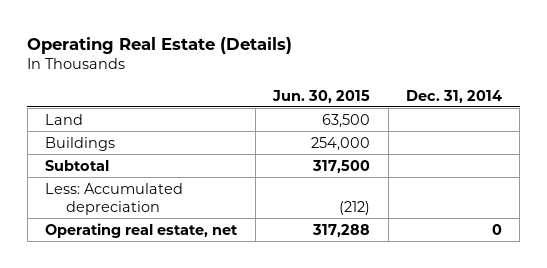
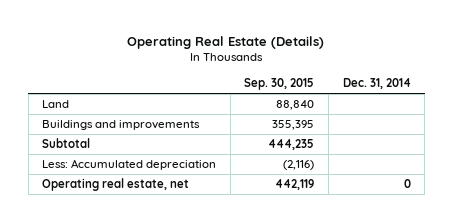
[272,89,371,103] Jun. 30, 2015 -> none
none -> [244,78,315,91] Sep. 30, 2015
[45,136,116,151] Buildings -> [42,120,201,131] Buildings and improvements

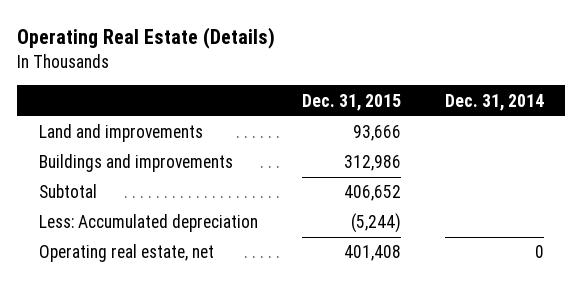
[244,78,315,91] Sep. 30, 2015 -> none
none -> [301,93,401,111] Dec. 31, 2015
[42,100,70,109] Land -> [39,124,204,143] Land and improvements

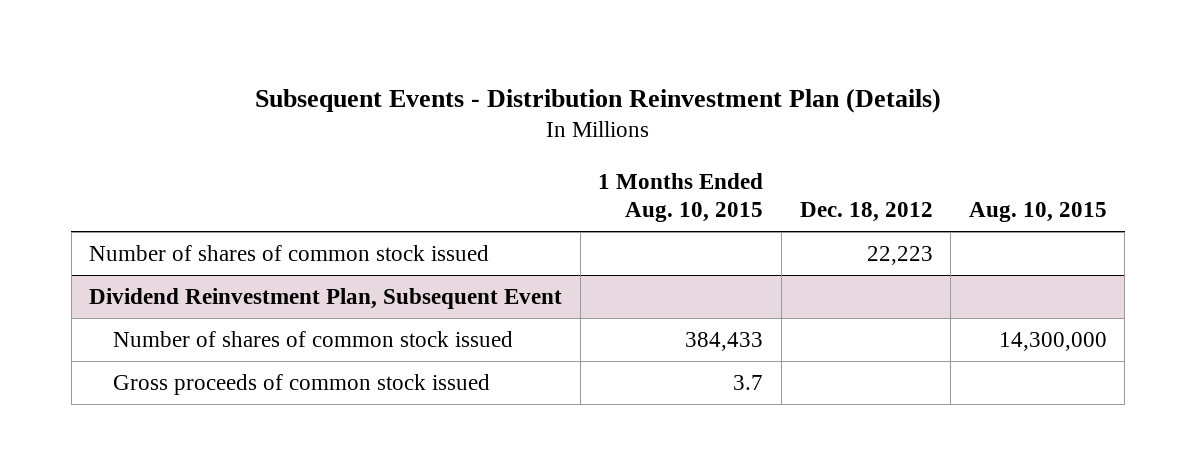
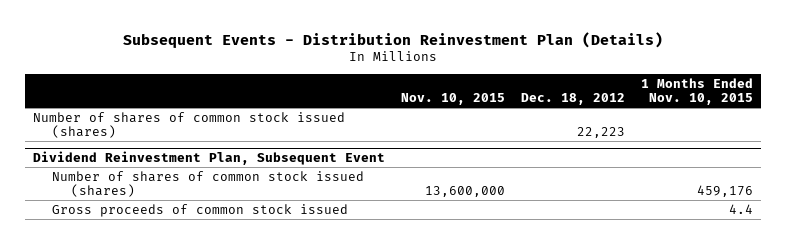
[598,172,764,223] 1 Months Ended Aug. 10, 2015 -> none
[968,202,1107,223] Aug. 10, 2015 -> none
none -> [401,93,506,106] Nov. 10, 2015
none -> [640,77,753,106] 1 Months Ended Nov. 10, 2015
[89,244,490,261] Number of shares of common stock issued -> [33,111,346,139] Number of shares of common stock issued (shares)
[112,330,513,347] Number of shares of common stock issued -> [51,170,364,198] Number of shares of common stock issued (shares)

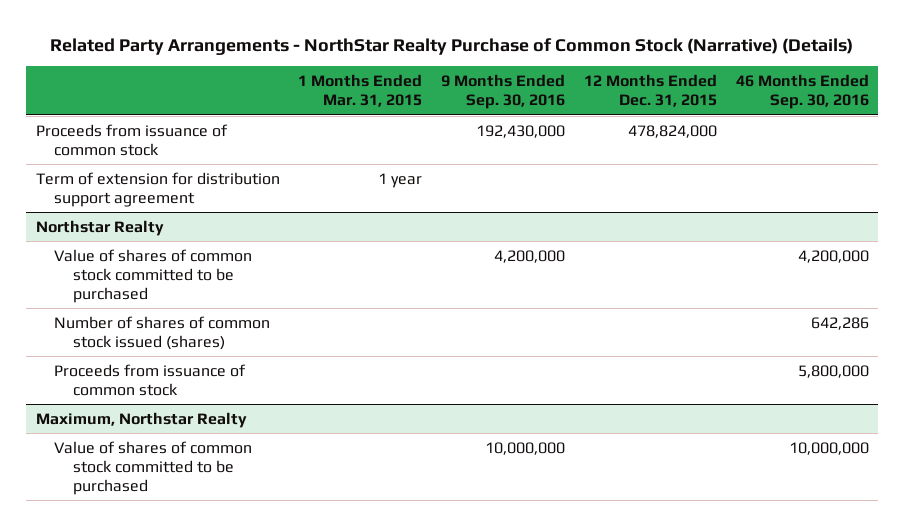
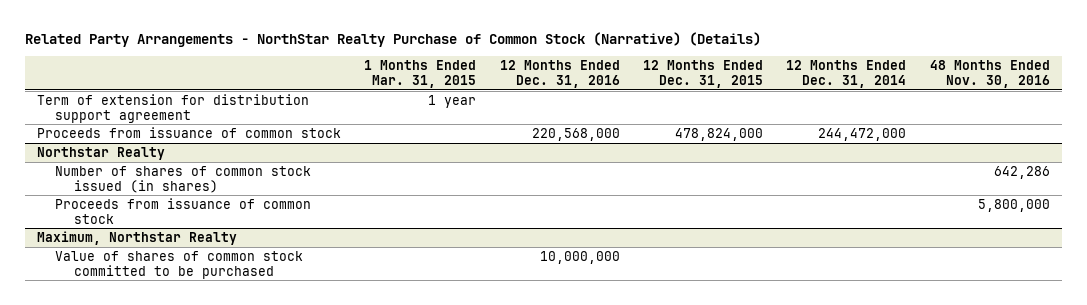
[441,74,566,110] 9 Months Ended Sep. 30, 2016 -> none
[735,74,869,110] 46 Months Ended Sep. 30, 2016 -> none
none -> [499,60,620,89] 12 Months Ended Dec. 31, 2016
none -> [786,60,907,89] 12 Months Ended Dec. 31, 2014
none -> [929,60,1050,89] 48 Months Ended Nov. 30, 2016
[35,123,228,156] Proceeds from issuance of common stock -> [36,126,341,138] Proceeds from issuance of common stock
[54,248,253,304] Value of shares of common stock committed to be purchased -> none
[54,315,271,350] Number of shares of common stock issued (shares) -> [55,165,312,193] Number of shares of common stock issued (in shares)

